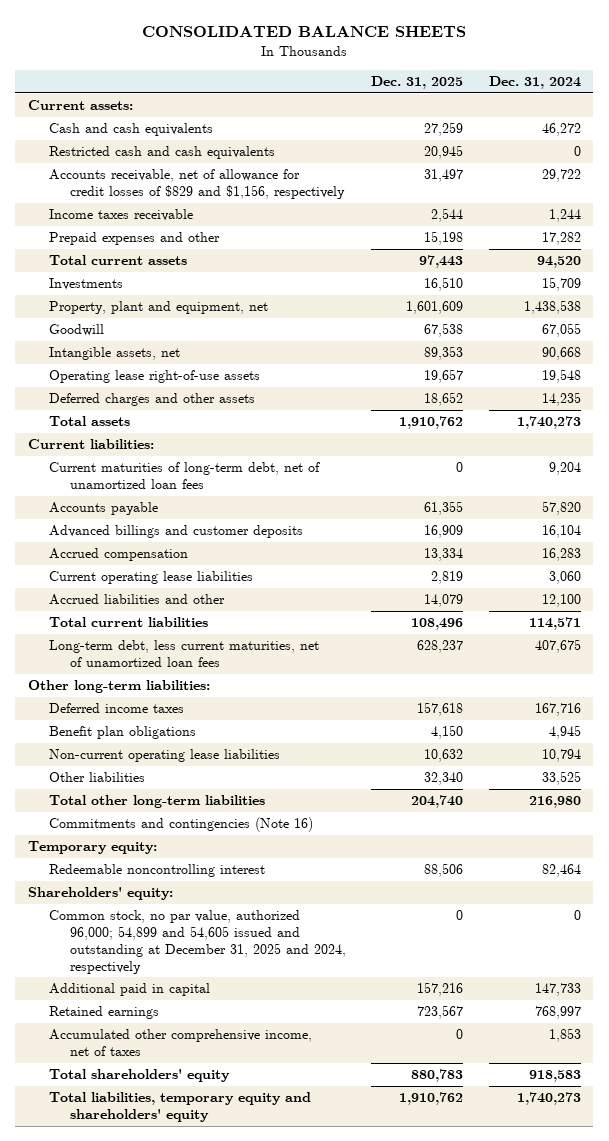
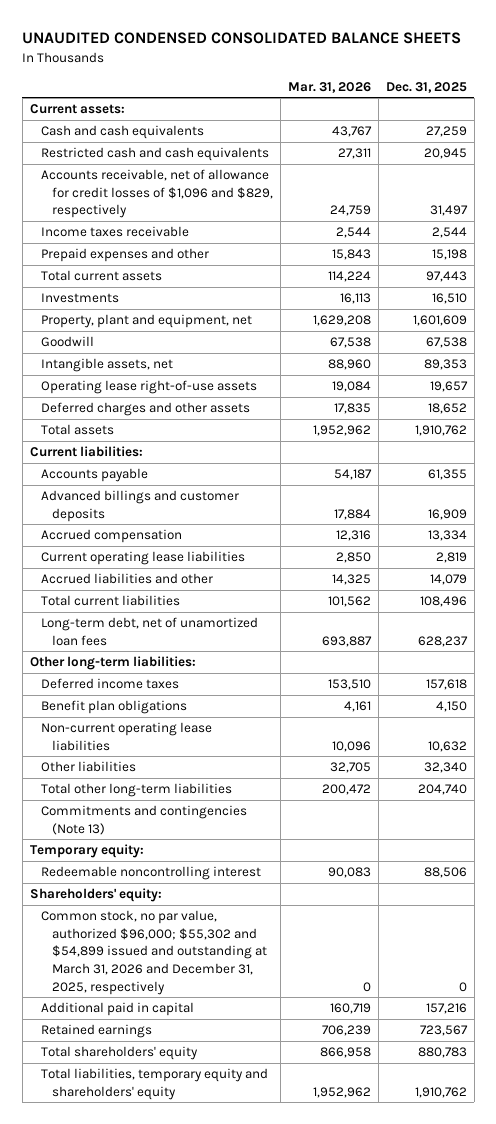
[142,25,467,37] CONSOLIDATED BALANCE SHEETS -> [22,32,462,45] UNAUDITED CONDENSED CONSOLIDATED BALANCE SHEETS
[488,75,581,89] Dec. 31, 2024 -> none
none -> [287,81,371,93] Mar. 31, 2026
[48,169,346,200] Accounts receivable, net of allowance for credit losses of $829 and $1,156, respectively -> [40,169,273,219] Accounts receivable, net of allowance for credit losses of $1,096 and $829, respectively
[48,462,320,490] Current maturities of long-term debt, net of unamortized loan fees -> none
[48,640,319,668] Long-term debt, less current maturities, net of unamortized loan fees -> [40,617,258,646] Long-term debt, net of unamortized loan fees
[48,817,313,833] Commitments and contingencies (Note 16) -> [40,805,247,835] Commitments and contingencies (Note 13)
[48,910,347,974] Common stock, no par value, authorized 96,000; 54,899 and 54,605 issued and outstanding at December 31, 2025 and 2024, respectively -> [40,910,267,995] Common stock, no par value, authorized $96,000; $55,302 and $54,899 issued and outstanding at March 31, 2026 and December 31, 2025, respectively
[48,1029,312,1057] Accumulated other comprehensive income, net of taxes -> none

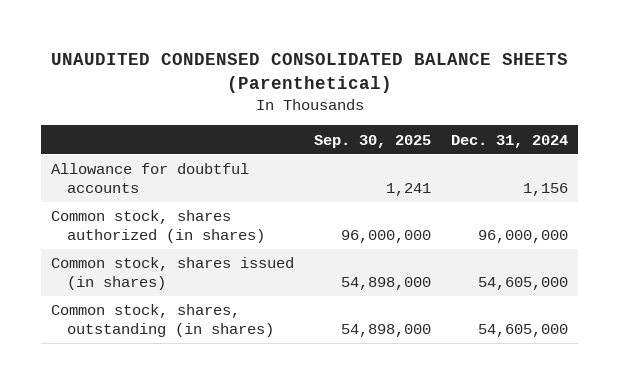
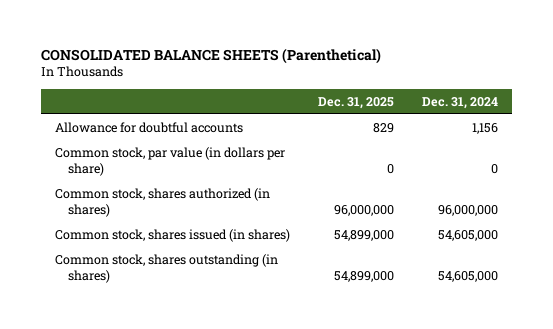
[50,53,568,94] UNAUDITED CONDENSED CONSOLIDATED BALANCE SHEETS (Parenthetical) -> [40,47,381,64] CONSOLIDATED BALANCE SHEETS (Parenthetical)
[314,134,432,148] Sep. 30, 2025 -> none
none -> [317,96,394,109] Dec. 31, 2025
none -> [54,146,285,176] Common stock, par value (in dollars per share)
[51,304,274,338] Common stock, shares, outstanding (in shares) -> [54,253,278,283] Common stock, shares outstanding (in shares)

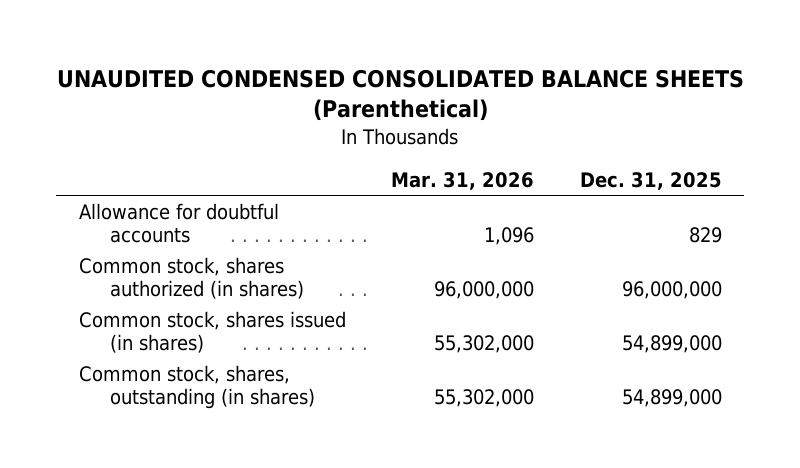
[40,47,381,64] CONSOLIDATED BALANCE SHEETS (Parenthetical) -> [57,68,745,122] UNAUDITED CONDENSED CONSOLIDATED BALANCE SHEETS (Parenthetical)
[422,96,499,109] Dec. 31, 2024 -> none
none -> [391,171,535,190] Mar. 31, 2026
[54,146,285,176] Common stock, par value (in dollars per share) -> none
[54,253,278,283] Common stock, shares outstanding (in shares) -> [78,364,315,409] Common stock, shares, outstanding (in shares)

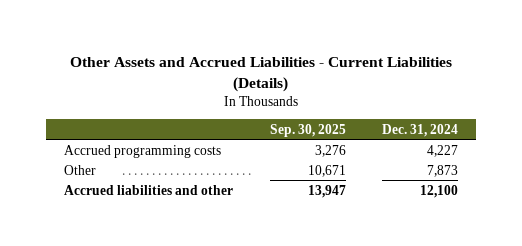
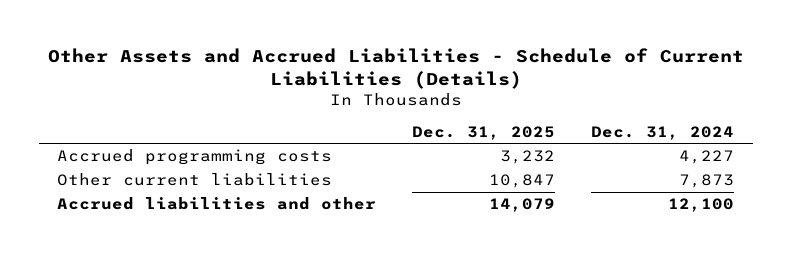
[70,56,453,92] Other Assets and Accrued Liabilities - Current Liabilities (Details) -> [47,47,744,89] Other Assets and Accrued Liabilities - Schedule of Current Liabilities (Details)
[269,123,346,137] Sep. 30, 2025 -> none
none -> [412,125,556,140] Dec. 31, 2025
[64,164,97,175] Other -> [56,173,332,187] Other current liabilities

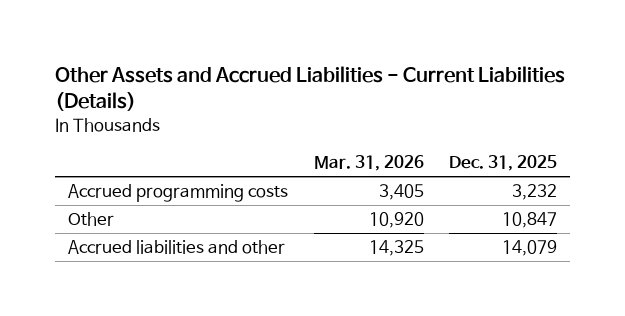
[47,47,744,89] Other Assets and Accrued Liabilities - Schedule of Current Liabilities (Details) -> [55,65,566,112] Other Assets and Accrued Liabilities - Current Liabilities (Details)
[591,125,735,140] Dec. 31, 2024 -> none
none -> [313,155,424,172] Mar. 31, 2026
[56,173,332,187] Other current liabilities -> [68,212,115,227] Other

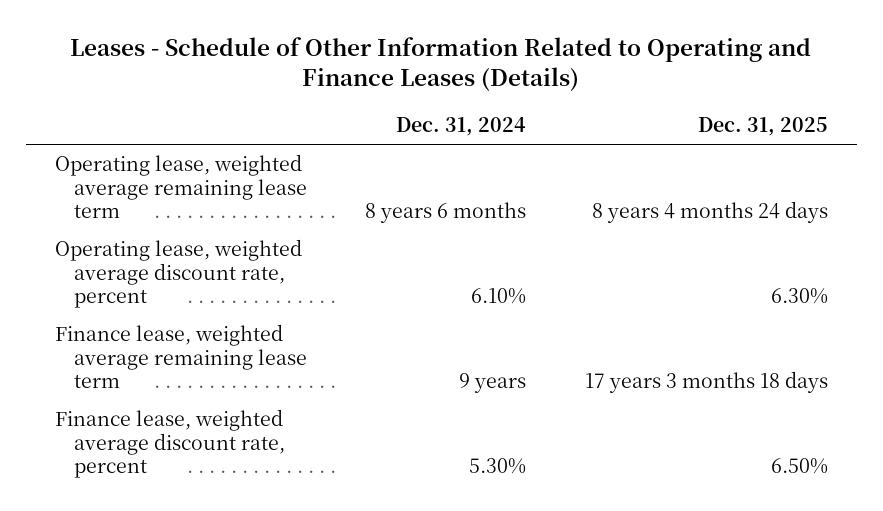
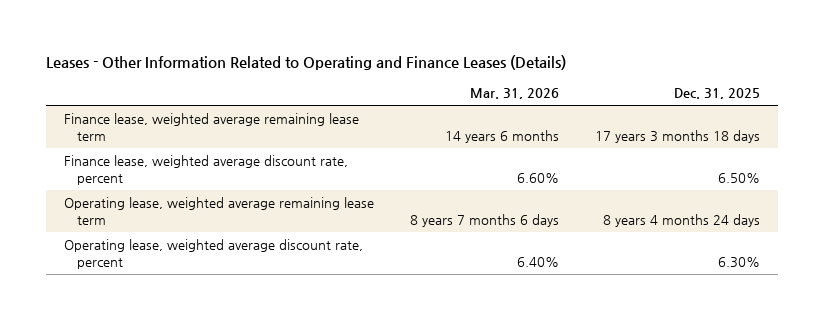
[70,37,812,92] Leases - Schedule of Other Information Related to Operating and Finance Leases (Details) -> [46,54,567,70] Leases - Other Information Related to Operating and Finance Leases (Details)
[396,117,527,137] Dec. 31, 2024 -> none
none -> [470,87,560,99] Mar. 31, 2026
[54,154,308,218] Operating lease, weighted average remaining lease term -> [64,197,375,225] Operating lease, weighted average remaining lease term
[54,239,302,308] Operating lease, weighted average discount rate, percent -> [64,239,364,269] Operating lease, weighted average discount rate, percent

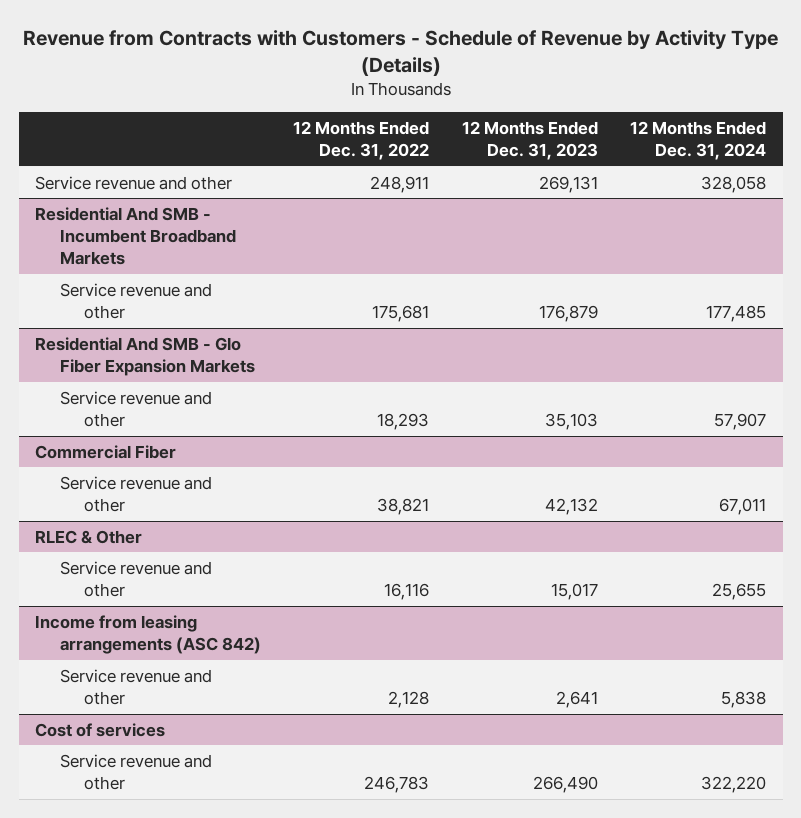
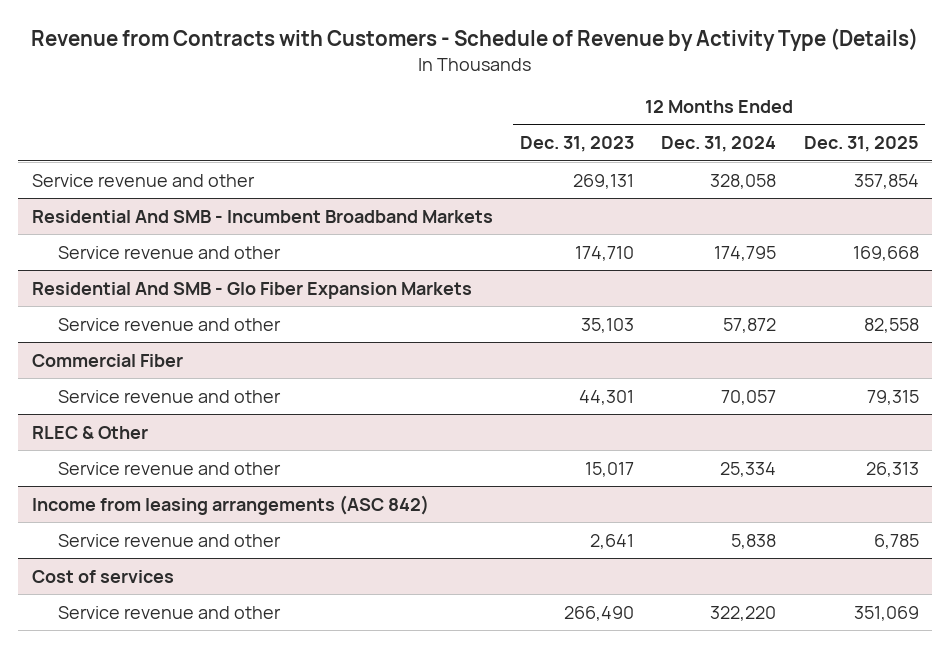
[293,121,430,161] 12 Months Ended Dec. 31, 2022 -> none
none -> [803,136,919,153] Dec. 31, 2025
[538,305,598,323] 176,879 -> [575,245,635,261] 174,710
[706,305,767,323] 177,485 -> [714,245,777,261] 174,795
[714,413,767,431] 57,907 -> [723,317,777,333] 57,872
[544,498,598,516] 42,132 -> [579,389,635,405] 44,301
[719,498,767,516] 67,011 -> [721,389,777,405] 70,057
[712,583,767,601] 25,655 -> [720,461,777,477] 25,334

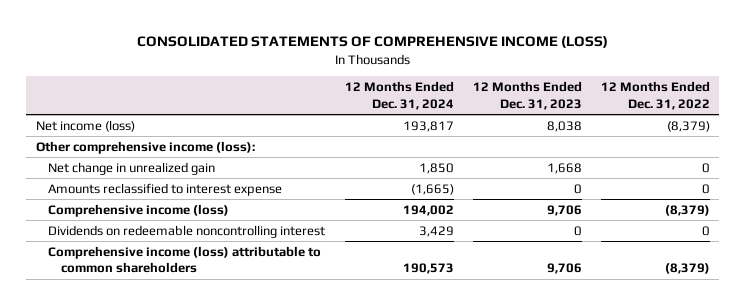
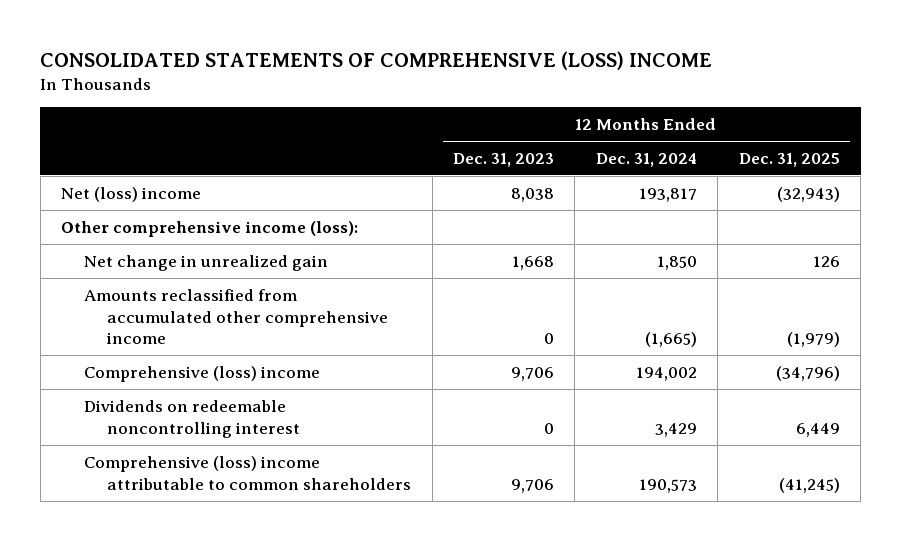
[136,36,608,49] CONSOLIDATED STATEMENTS OF COMPREHENSIVE INCOME (LOSS) -> [40,50,713,70] CONSOLIDATED STATEMENTS OF COMPREHENSIVE (LOSS) INCOME
[600,81,710,110] 12 Months Ended Dec. 31, 2022 -> none
none -> [738,152,840,167] Dec. 31, 2025
[35,119,135,132] Net income (loss) -> [61,186,202,202] Net (loss) income
[48,182,283,196] Amounts reclassified to interest expense -> [84,288,389,345] Amounts reclassified from accumulated other comprehensive income
[48,203,230,217] Comprehensive income (loss) -> [84,365,321,382] Comprehensive (loss) income
[48,245,322,274] Comprehensive income (loss) attributable to common shareholders -> [84,455,412,490] Comprehensive (loss) income attributable to common shareholders

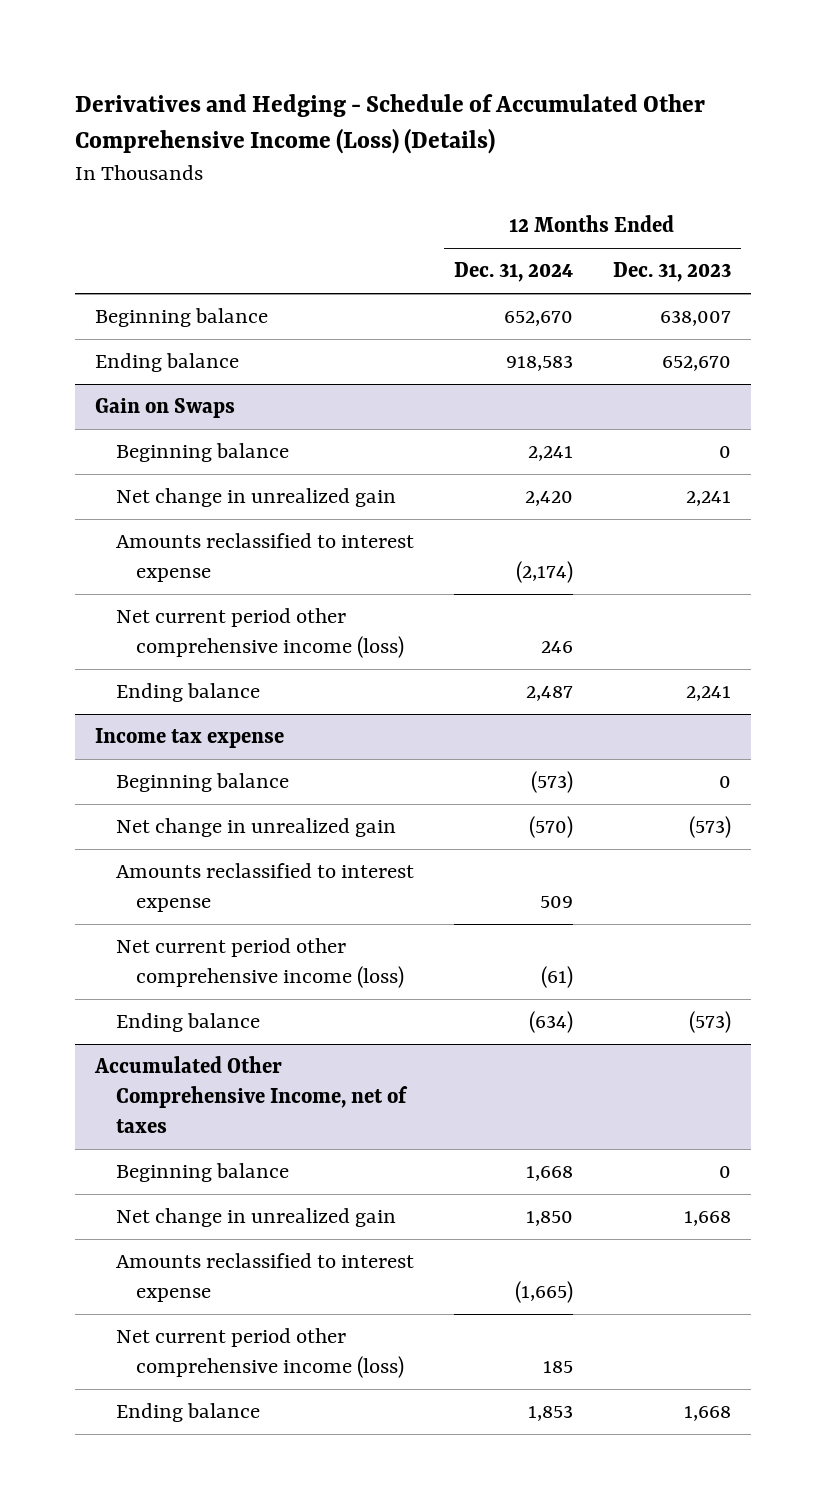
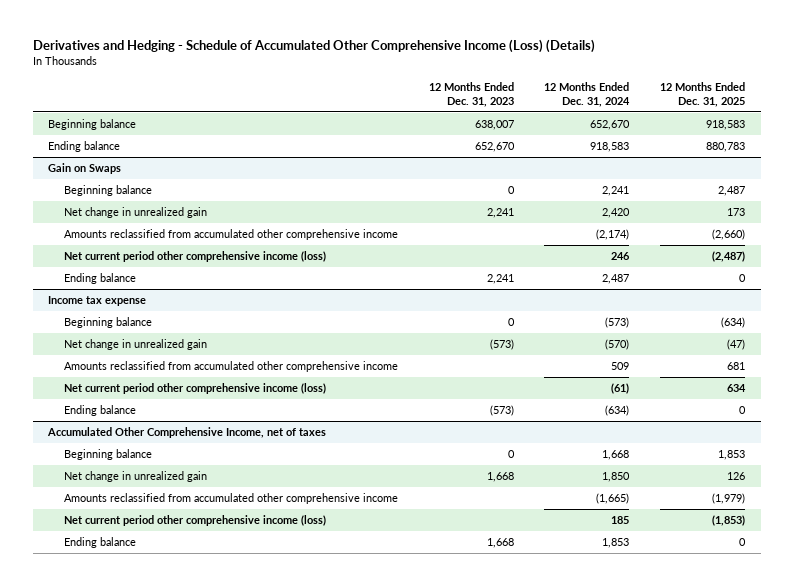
none -> [660,82,746,108] 12 Months Ended Dec. 31, 2025
[115,533,414,583] Amounts reclassified to interest expense -> [63,228,398,240] Amounts reclassified from accumulated other comprehensive income
[115,863,414,913] Amounts reclassified to interest expense -> [63,360,398,372] Amounts reclassified from accumulated other comprehensive income
[115,1253,414,1303] Amounts reclassified to interest expense -> [63,492,398,504] Amounts reclassified from accumulated other comprehensive income

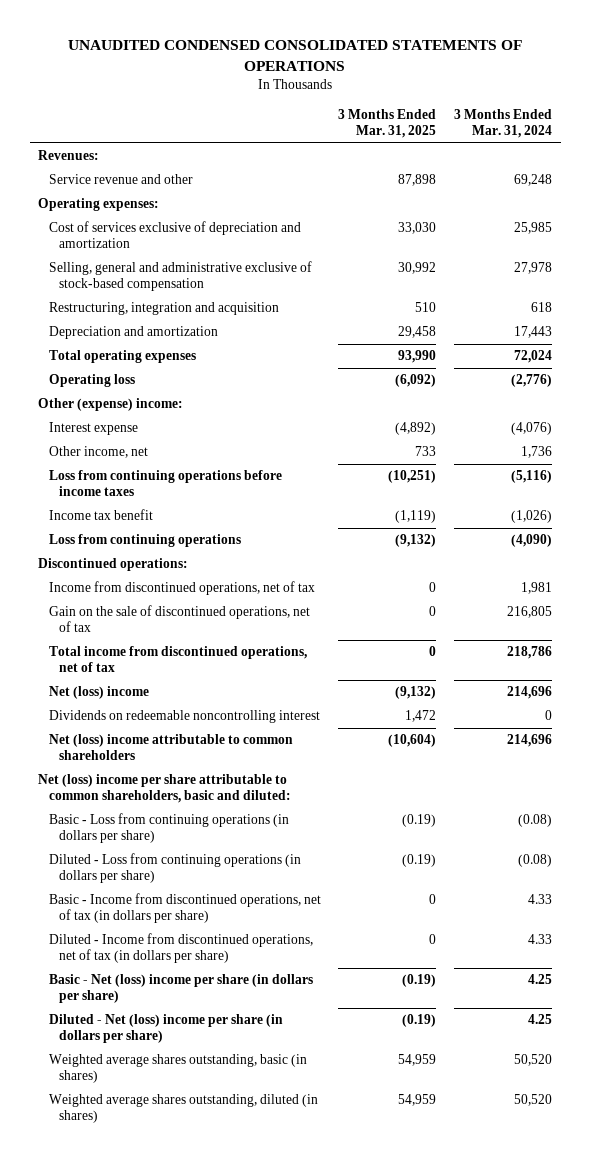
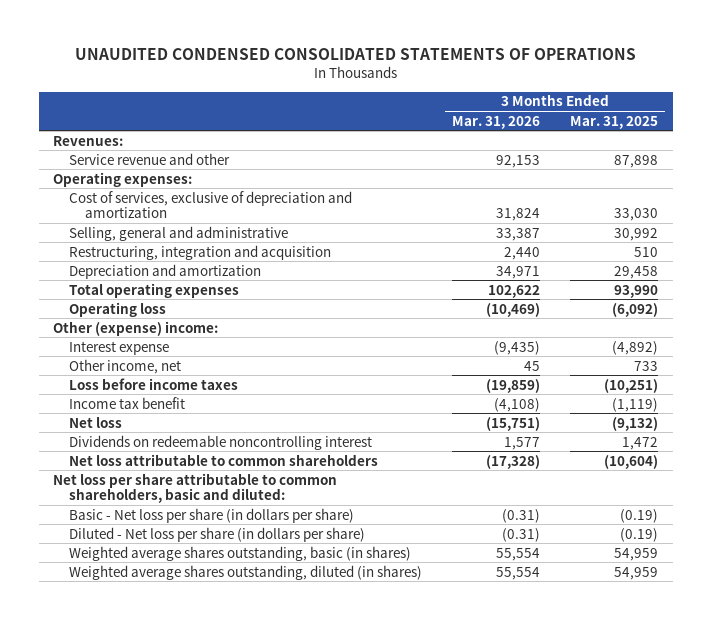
[454,109,553,139] 3 Months Ended Mar. 31, 2024 -> none
none -> [452,115,541,129] Mar. 31, 2026
[48,221,301,249] Cost of services exclusive of depreciation and amortization -> [69,190,353,219] Cost of services, exclusive of depreciation and amortization
[48,261,312,292] Selling, general and administrative exclusive of stock-based compensation -> [69,225,289,241] Selling, general and administrative
[48,470,282,497] Loss from continuing operations before income taxes -> [69,377,239,390] Loss before income taxes
[48,534,241,548] Loss from continuing operations -> none
[38,558,189,572] Discontinued operations: -> none
[48,581,315,596] Income from discontinued operations, net of tax -> none
[48,605,310,633] Gain on the sale of discontinued operations, net of tax -> none
[48,646,307,673] Total income from discontinued operations, net of tax -> none
[48,686,149,700] Net (loss) income -> [69,416,123,428] Net loss
[48,813,289,844] Basic - Loss from continuing operations (in dollars per share) -> none
[48,853,301,884] Diluted - Loss from continuing operations (in dollars per share) -> none
[48,893,321,924] Basic - Income from discontinued operations, net of tax (in dollars per share) -> none
[48,933,313,964] Diluted - Income from discontinued operations, net of tax (in dollars per share) -> none
[48,734,293,761] Net (loss) income attributable to common shareholders -> [69,453,379,466] Net loss attributable to common shareholders
[38,774,291,804] Net (loss) income per share attributable to common shareholders, basic and diluted: -> [53,472,338,504] Net loss per share attributable to common shareholders, basic and diluted:
[48,974,313,1004] Basic - Net (loss) income per share (in dollars per share) -> [69,507,355,523] Basic - Net loss per share (in dollars per share)
[48,1014,283,1044] Diluted - Net (loss) income per share (in dollars per share) -> [69,526,366,542] Diluted - Net loss per share (in dollars per share)

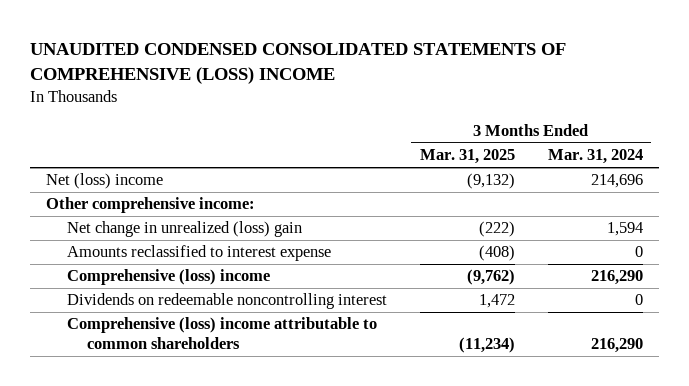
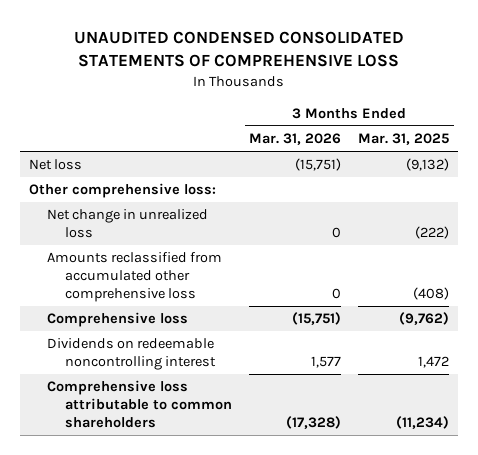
[29,42,566,85] UNAUDITED CONDENSED CONSOLIDATED STATEMENTS OF COMPREHENSIVE (LOSS) INCOME -> [74,31,405,67] UNAUDITED CONDENSED CONSOLIDATED STATEMENTS OF COMPREHENSIVE LOSS
[547,149,643,165] Mar. 31, 2024 -> none
none -> [249,133,342,146] Mar. 31, 2026
[46,173,164,190] Net (loss) income -> [29,159,83,171] Net loss
[46,197,256,214] Other comprehensive income: -> [29,183,217,199] Other comprehensive loss:
[66,221,302,238] Net change in unrealized (loss) gain -> [47,209,209,239] Net change in unrealized loss
[66,245,331,262] Amounts reclassified to interest expense -> [47,252,223,302] Amounts reclassified from accumulated other comprehensive loss
[66,269,270,286] Comprehensive (loss) income -> [47,312,189,328] Comprehensive loss
[66,317,377,350] Comprehensive (loss) income attributable to common shareholders -> [47,380,233,428] Comprehensive loss attributable to common shareholders

